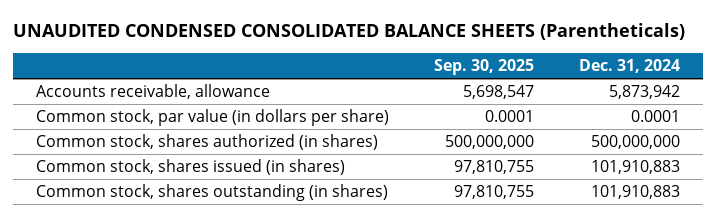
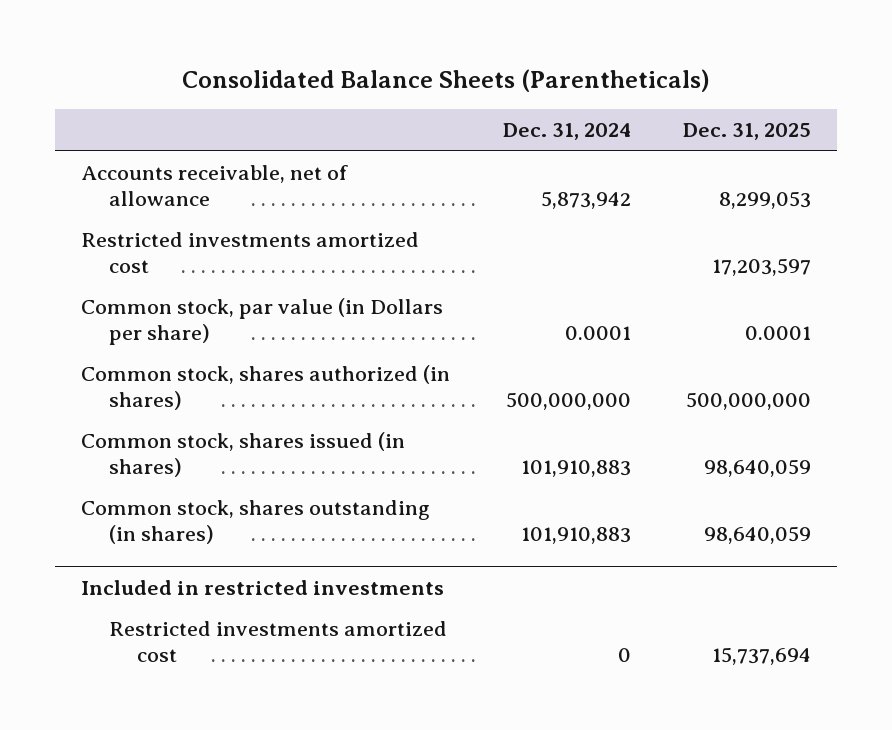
[13,23,686,41] UNAUDITED CONDENSED CONSOLIDATED BALANCE SHEETS (Parentheticals) -> [182,69,711,93] Consolidated Balance Sheets (Parentheticals)
[434,58,535,75] Sep. 30, 2025 -> none
none -> [682,123,811,141] Dec. 31, 2025
[36,84,271,100] Accounts receivable, allowance -> [81,165,349,206] Accounts receivable, net of allowance
none -> [81,232,420,273] Restricted investments amortized cost
[36,109,390,127] Common stock, par value (in dollars per share) -> [81,298,444,345] Common stock, par value (in Dollars per share)
none -> [81,579,445,595] Included in restricted investments
none -> [109,621,448,662] Restricted investments amortized cost

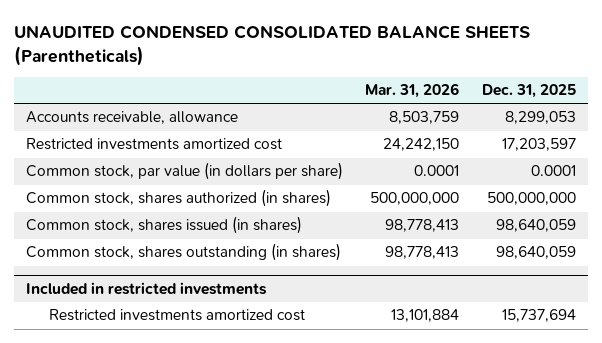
[182,69,711,93] Consolidated Balance Sheets (Parentheticals) -> [14,24,531,66] UNAUDITED CONDENSED CONSOLIDATED BALANCE SHEETS (Parentheticals)
[502,123,631,141] Dec. 31, 2024 -> none
none -> [365,83,460,99] Mar. 31, 2026
[81,165,349,206] Accounts receivable, net of allowance -> [25,111,238,125] Accounts receivable, allowance
[81,298,444,345] Common stock, par value (in Dollars per share) -> [25,162,343,181] Common stock, par value (in dollars per share)

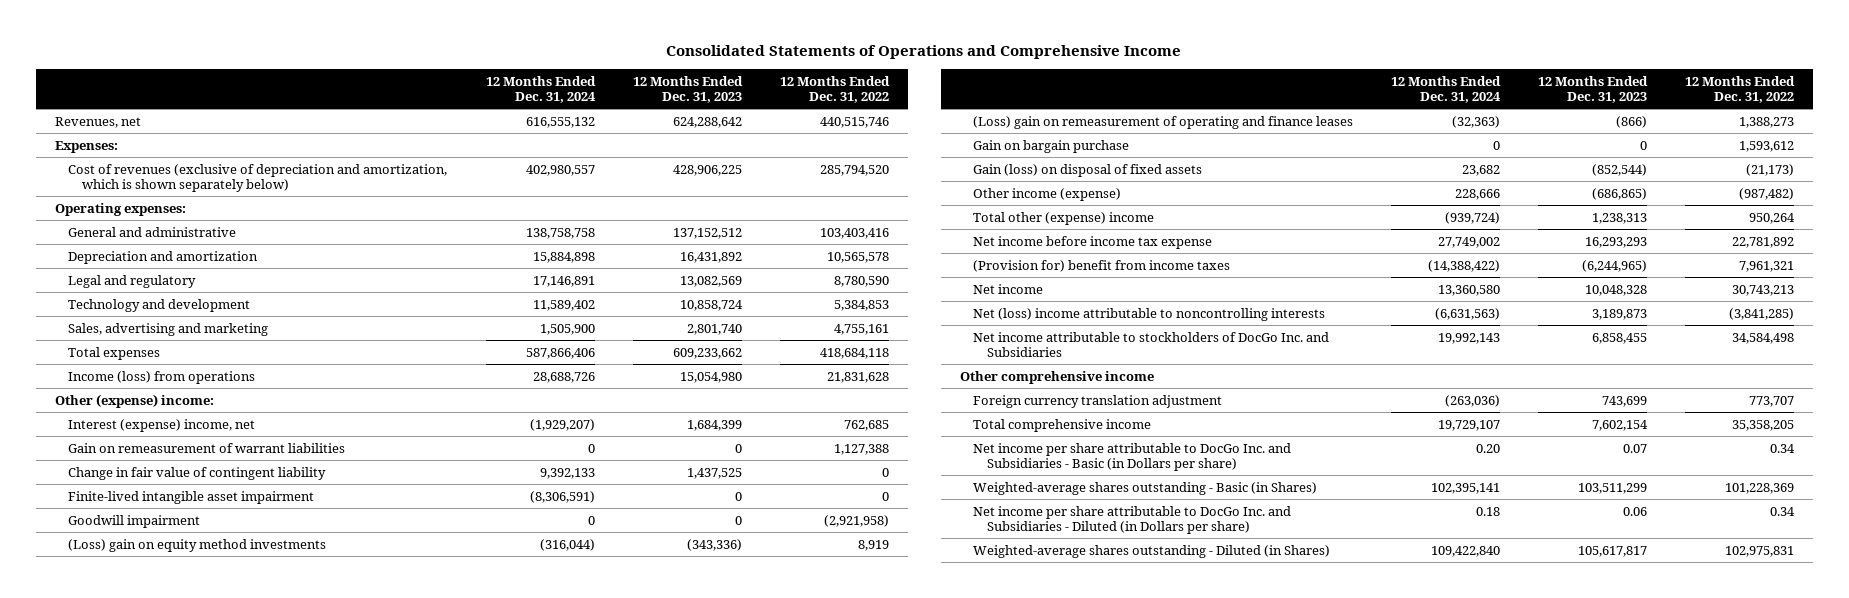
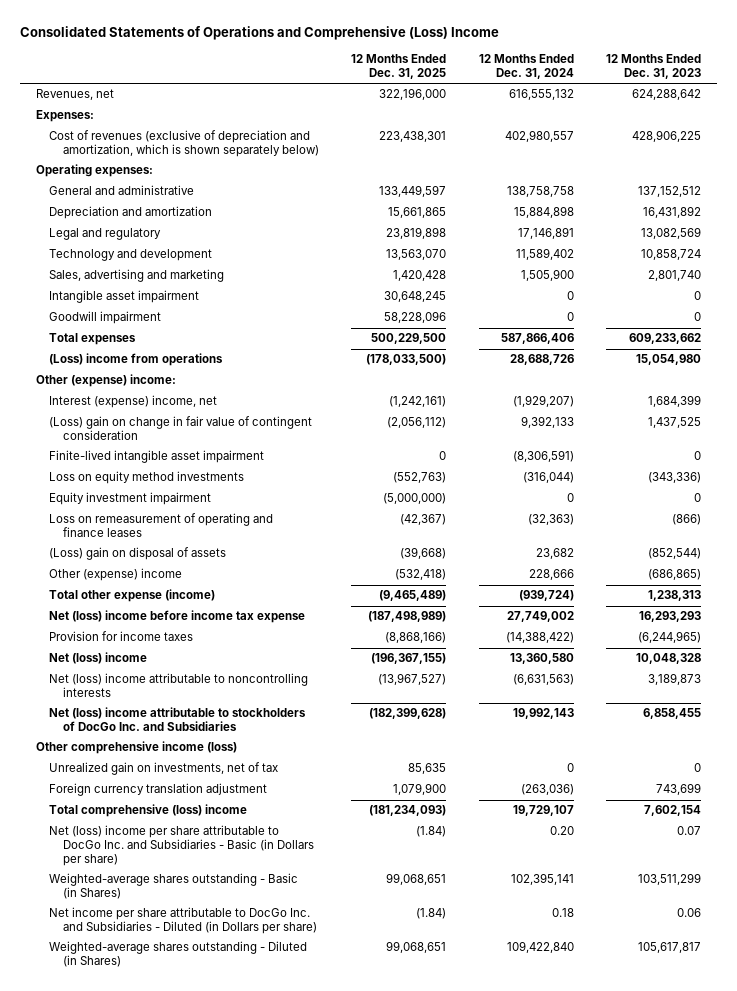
[666,44,1182,59] Consolidated Statements of Operations and Comprehensive Income -> [19,26,499,41] Consolidated Statements of Operations and Comprehensive (Loss) Income
[780,75,891,104] 12 Months Ended Dec. 31, 2022 -> none
none -> [351,54,447,79] 12 Months Ended Dec. 31, 2025
none -> [49,290,200,304] Intangible asset impairment
[68,514,201,528] Goodwill impairment -> [49,311,162,325] Goodwill impairment
[68,370,256,384] Income (loss) from operations -> [49,353,224,367] (Loss) income from operations
[68,442,346,453] Gain on remeasurement of warrant liabilities -> none
[68,466,327,480] Change in fair value of contingent liability -> [49,416,313,441] (Loss) gain on change in fair value of contingent consideration
[973,139,1130,153] Gain on bargain purchase -> none
[68,538,327,552] (Loss) gain on equity method investments -> [49,471,245,485] Loss on equity method investments
none -> [49,492,212,506] Equity investment impairment
[973,115,1354,129] (Loss) gain on remeasurement of operating and finance leases -> [49,513,274,538] Loss on remeasurement of operating and finance leases
[973,163,1203,177] Gain (loss) on disposal of fixed assets -> [49,547,227,561] (Loss) gain on disposal of assets
[973,187,1122,201] Other income (expense) -> [49,568,183,582] Other (expense) income
[973,211,1155,225] Total other (expense) income -> [49,589,216,603] Total other expense (income)
[973,235,1213,249] Net income before income tax expense -> [49,610,306,624] Net (loss) income before income tax expense
[973,259,1231,272] (Provision for) benefit from income taxes -> [49,631,194,642] Provision for income taxes
[973,283,1044,294] Net income -> [49,652,148,665] Net (loss) income
[973,331,1330,358] Net income attributable to stockholders of DocGo Inc. and Subsidiaries -> [49,707,307,732] Net (loss) income attributable to stockholders of DocGo Inc. and Subsidiaries
[959,370,1154,384] Other comprehensive income -> [35,741,237,755] Other comprehensive income (loss)
none -> [49,762,279,776] Unrealized gain on investments, net of tax
[973,418,1152,432] Total comprehensive income -> [49,804,248,818] Total comprehensive (loss) income
[973,442,1292,472] Net income per share attributable to DocGo Inc. and Subsidiaries - Basic (in Dollars per share) -> [49,825,314,866] Net (loss) income per share attributable to DocGo Inc. and Subsidiaries - Basic (in Dollars per share)

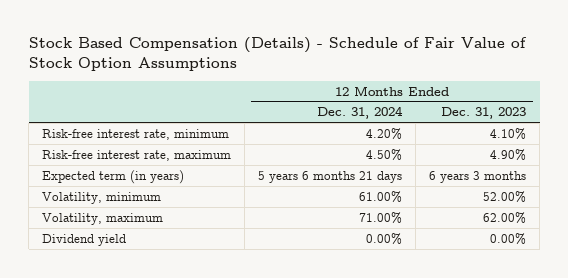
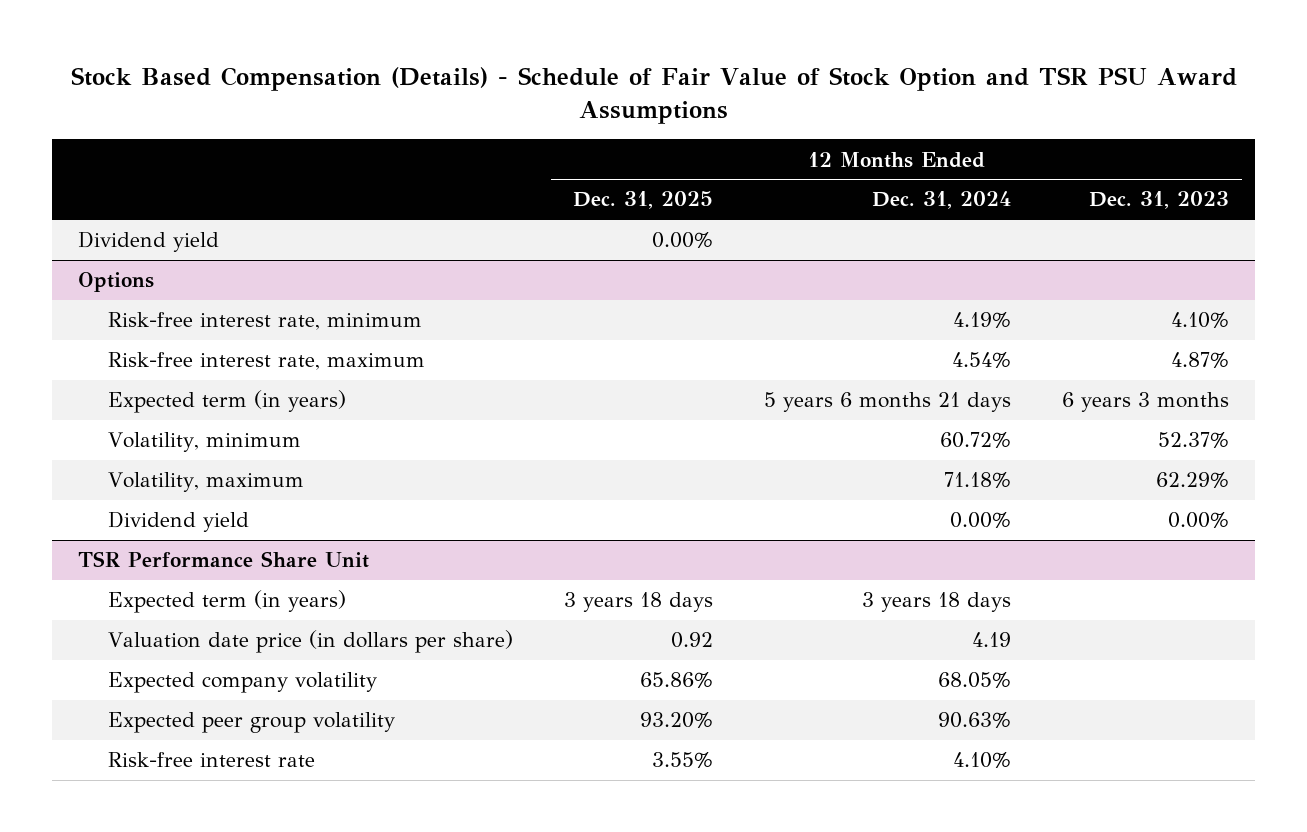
[28,37,527,72] Stock Based Compensation (Details) - Schedule of Fair Value of Stock Option Assumptions -> [70,67,1237,125] Stock Based Compensation (Details) - Schedule of Fair Value of Stock Option and TSR PSU Award Assumptions
none -> [573,191,714,210] Dec. 31, 2025
none -> [77,231,219,253] Dividend yield
none -> [77,272,154,293] Options
[366,127,403,140] 4.20% -> [953,312,1012,329] 4.19%
[366,148,403,161] 4.50% -> [952,352,1012,369] 4.54%
[490,148,527,161] 4.90% -> [1171,352,1230,369] 4.87%
[359,190,403,203] 61.00% -> [940,432,1012,449] 60.72%
[483,190,527,203] 52.00% -> [1158,432,1230,449] 52.37%
[359,211,403,224] 71.00% -> [944,472,1012,489] 71.18%
[483,211,527,224] 62.00% -> [1156,472,1230,489] 62.29%
none -> [77,551,369,569] TSR Performance Share Unit
none -> [108,590,347,614] Expected term (in years)
none -> [108,630,514,654] Valuation date price (in dollars per share)
none -> [108,672,378,694] Expected company volatility
none -> [108,712,396,734] Expected peer group volatility
none -> [108,752,316,768] Risk-free interest rate

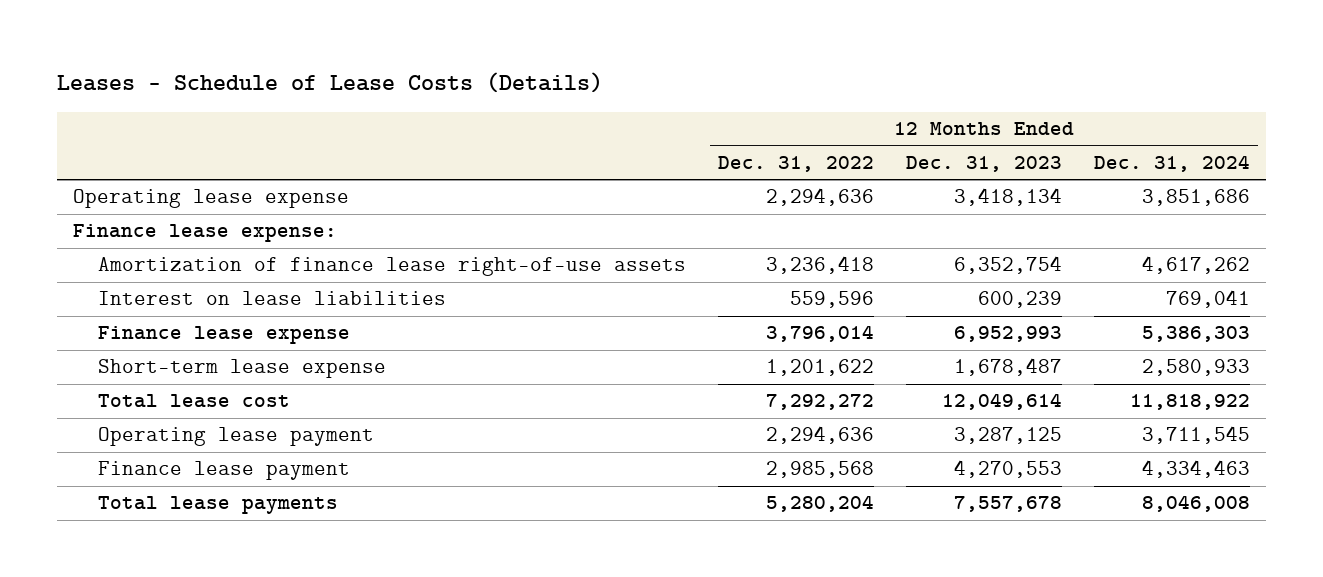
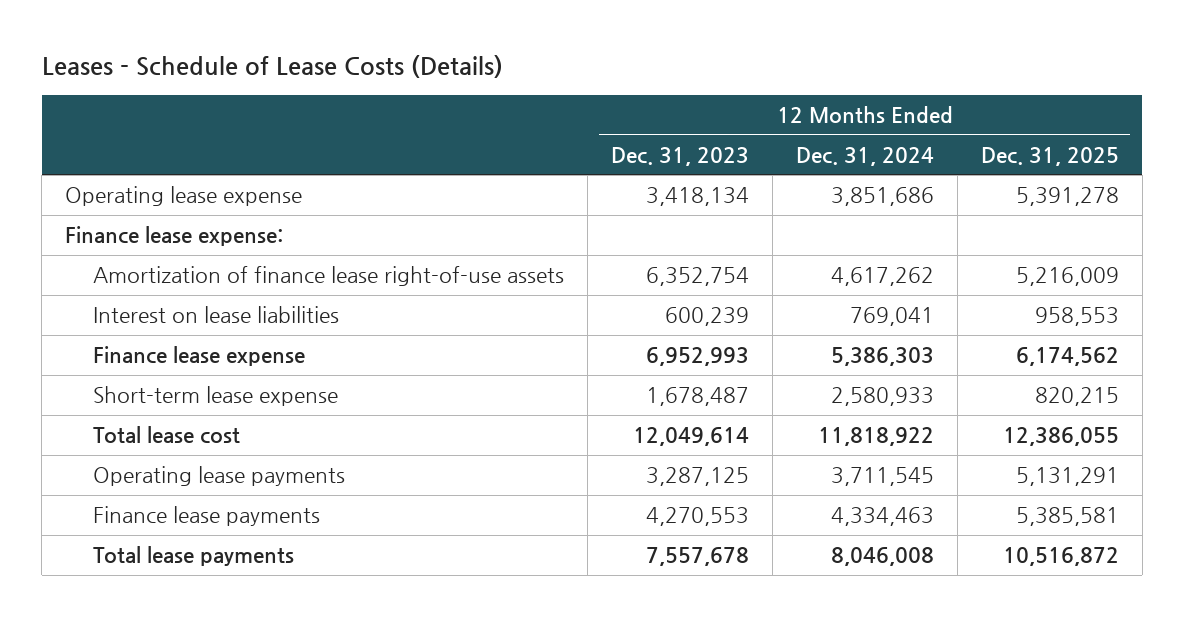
[718,156,875,173] Dec. 31, 2022 -> none
none -> [980,146,1119,166] Dec. 31, 2025
[97,427,374,447] Operating lease payment -> [93,466,346,487] Operating lease payments
[97,461,350,481] Finance lease payment -> [93,506,321,527] Finance lease payments

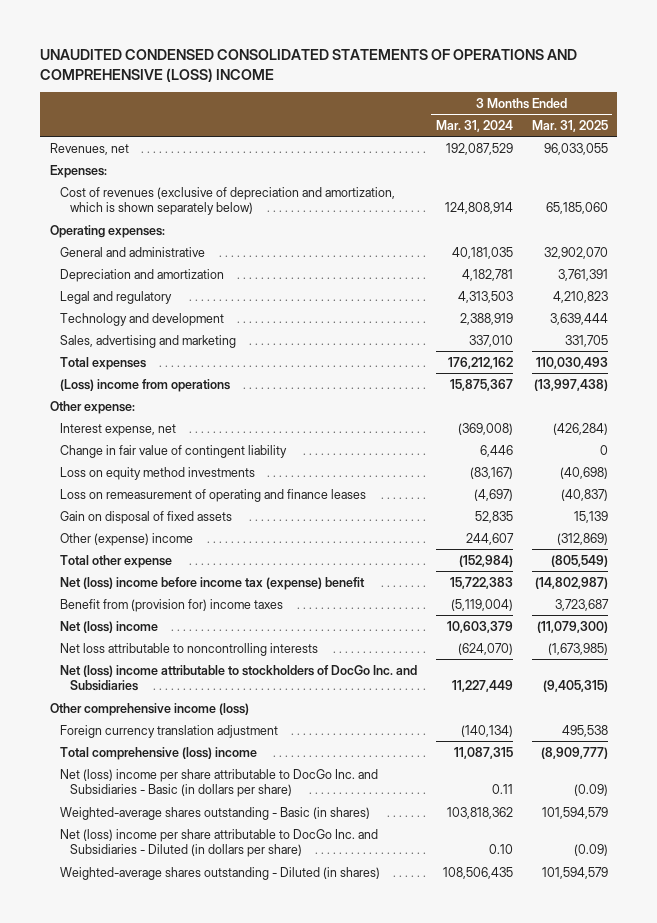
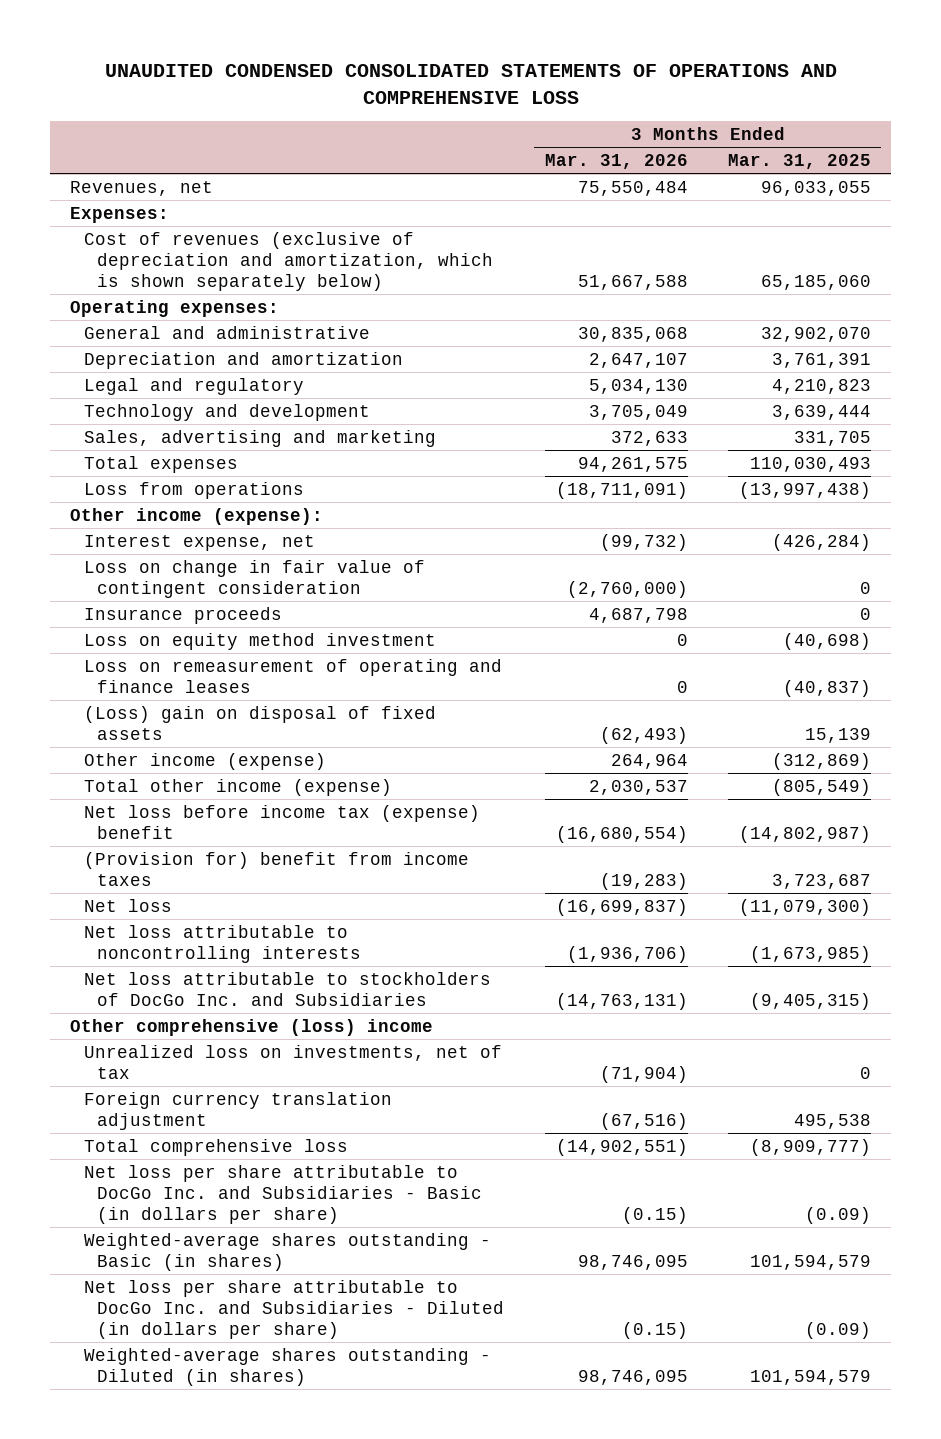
[40,48,578,82] UNAUDITED CONDENSED CONSOLIDATED STATEMENTS OF OPERATIONS AND COMPREHENSIVE (LOSS) INCOME -> [104,64,837,104] UNAUDITED CONDENSED CONSOLIDATED STATEMENTS OF OPERATIONS AND COMPREHENSIVE LOSS
[435,120,513,133] Mar. 31, 2024 -> none
none -> [544,153,688,169] Mar. 31, 2026
[59,378,230,392] (Loss) income from operations -> [83,481,304,499] Loss from operations
[49,400,135,414] Other expense: -> [70,507,324,525] Other income (expense):
[59,444,287,458] Change in fair value of contingent liability -> [83,559,425,598] Loss on change in fair value of contingent consideration
none -> [83,606,282,624] Insurance proceeds
[59,466,255,480] Loss on equity method investments -> [83,632,436,650] Loss on equity method investment
[59,510,232,524] Gain on disposal of fixed assets -> [83,705,436,740] (Loss) gain on disposal of fixed assets
[59,532,193,546] Other (expense) income -> [83,752,326,770] Other income (expense)
[59,554,172,568] Total other expense -> [83,778,392,796] Total other income (expense)
[59,576,365,590] Net (loss) income before income tax (expense) benefit -> [83,804,480,839] Net loss before income tax (expense) benefit
[59,598,283,612] Benefit from (provision for) income taxes -> [83,851,469,886] (Provision for) benefit from income taxes
[59,620,158,633] Net (loss) income -> [83,898,172,912] Net loss
[59,664,417,692] Net (loss) income attributable to stockholders of DocGo Inc. and Subsidiaries -> [83,971,491,1006] Net loss attributable to stockholders of DocGo Inc. and Subsidiaries
[49,702,249,716] Other comprehensive income (loss) -> [70,1018,434,1036] Other comprehensive (loss) income
none -> [83,1044,502,1079] Unrealized loss on investments, net of tax
[59,746,257,760] Total comprehensive (loss) income -> [83,1138,348,1156] Total comprehensive loss
[59,768,378,798] Net (loss) income per share attributable to DocGo Inc. and Subsidiaries - Basic (in dollars per share) -> [83,1164,483,1224] Net loss per share attributable to DocGo Inc. and Subsidiaries - Basic (in dollars per share)
[59,828,378,858] Net (loss) income per share attributable to DocGo Inc. and Subsidiaries - Diluted (in dollars per share) -> [83,1279,505,1339] Net loss per share attributable to DocGo Inc. and Subsidiaries - Diluted (in dollars per share)

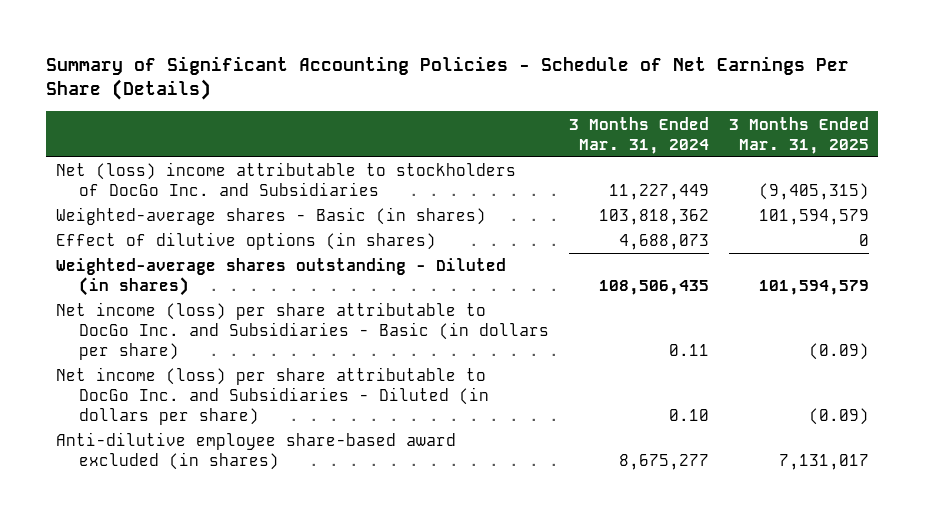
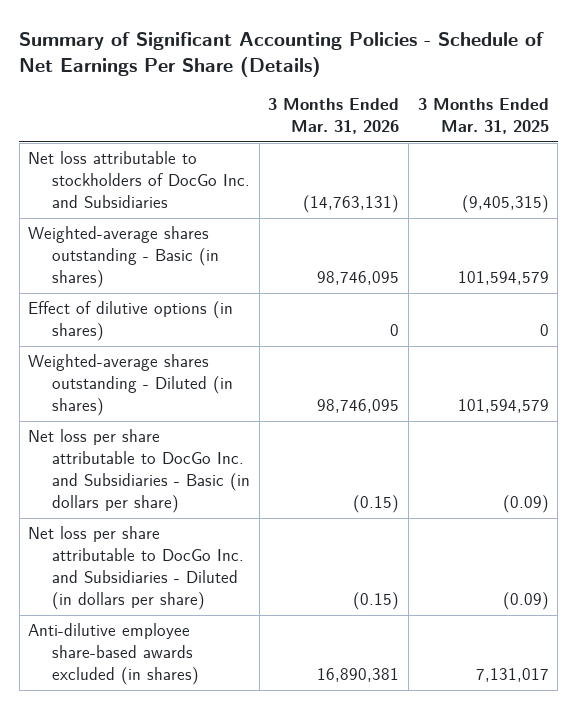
[568,116,709,154] 3 Months Ended Mar. 31, 2024 -> none
none -> [268,98,400,135] 3 Months Ended Mar. 31, 2026
[56,162,517,197] Net (loss) income attributable to stockholders of DocGo Inc. and Subsidiaries -> [28,151,251,209] Net loss attributable to stockholders of DocGo Inc. and Subsidiaries
[56,207,487,226] Weighted-average shares - Basic (in shares) -> [28,226,220,289] Weighted-average shares outstanding - Basic (in shares)
[56,302,550,361] Net income (loss) per share attributable to DocGo Inc. and Subsidiaries - Basic (in dollars per share) -> [28,429,251,514] Net loss per share attributable to DocGo Inc. and Subsidiaries - Basic (in dollars per share)
[56,367,490,426] Net income (loss) per share attributable to DocGo Inc. and Subsidiaries - Diluted (in dollars per share) -> [28,526,245,611] Net loss per share attributable to DocGo Inc. and Subsidiaries - Diluted (in dollars per share)
[56,432,457,471] Anti-dilutive employee share-based award excluded (in shares) -> [28,623,200,686] Anti-dilutive employee share-based awards excluded (in shares)

